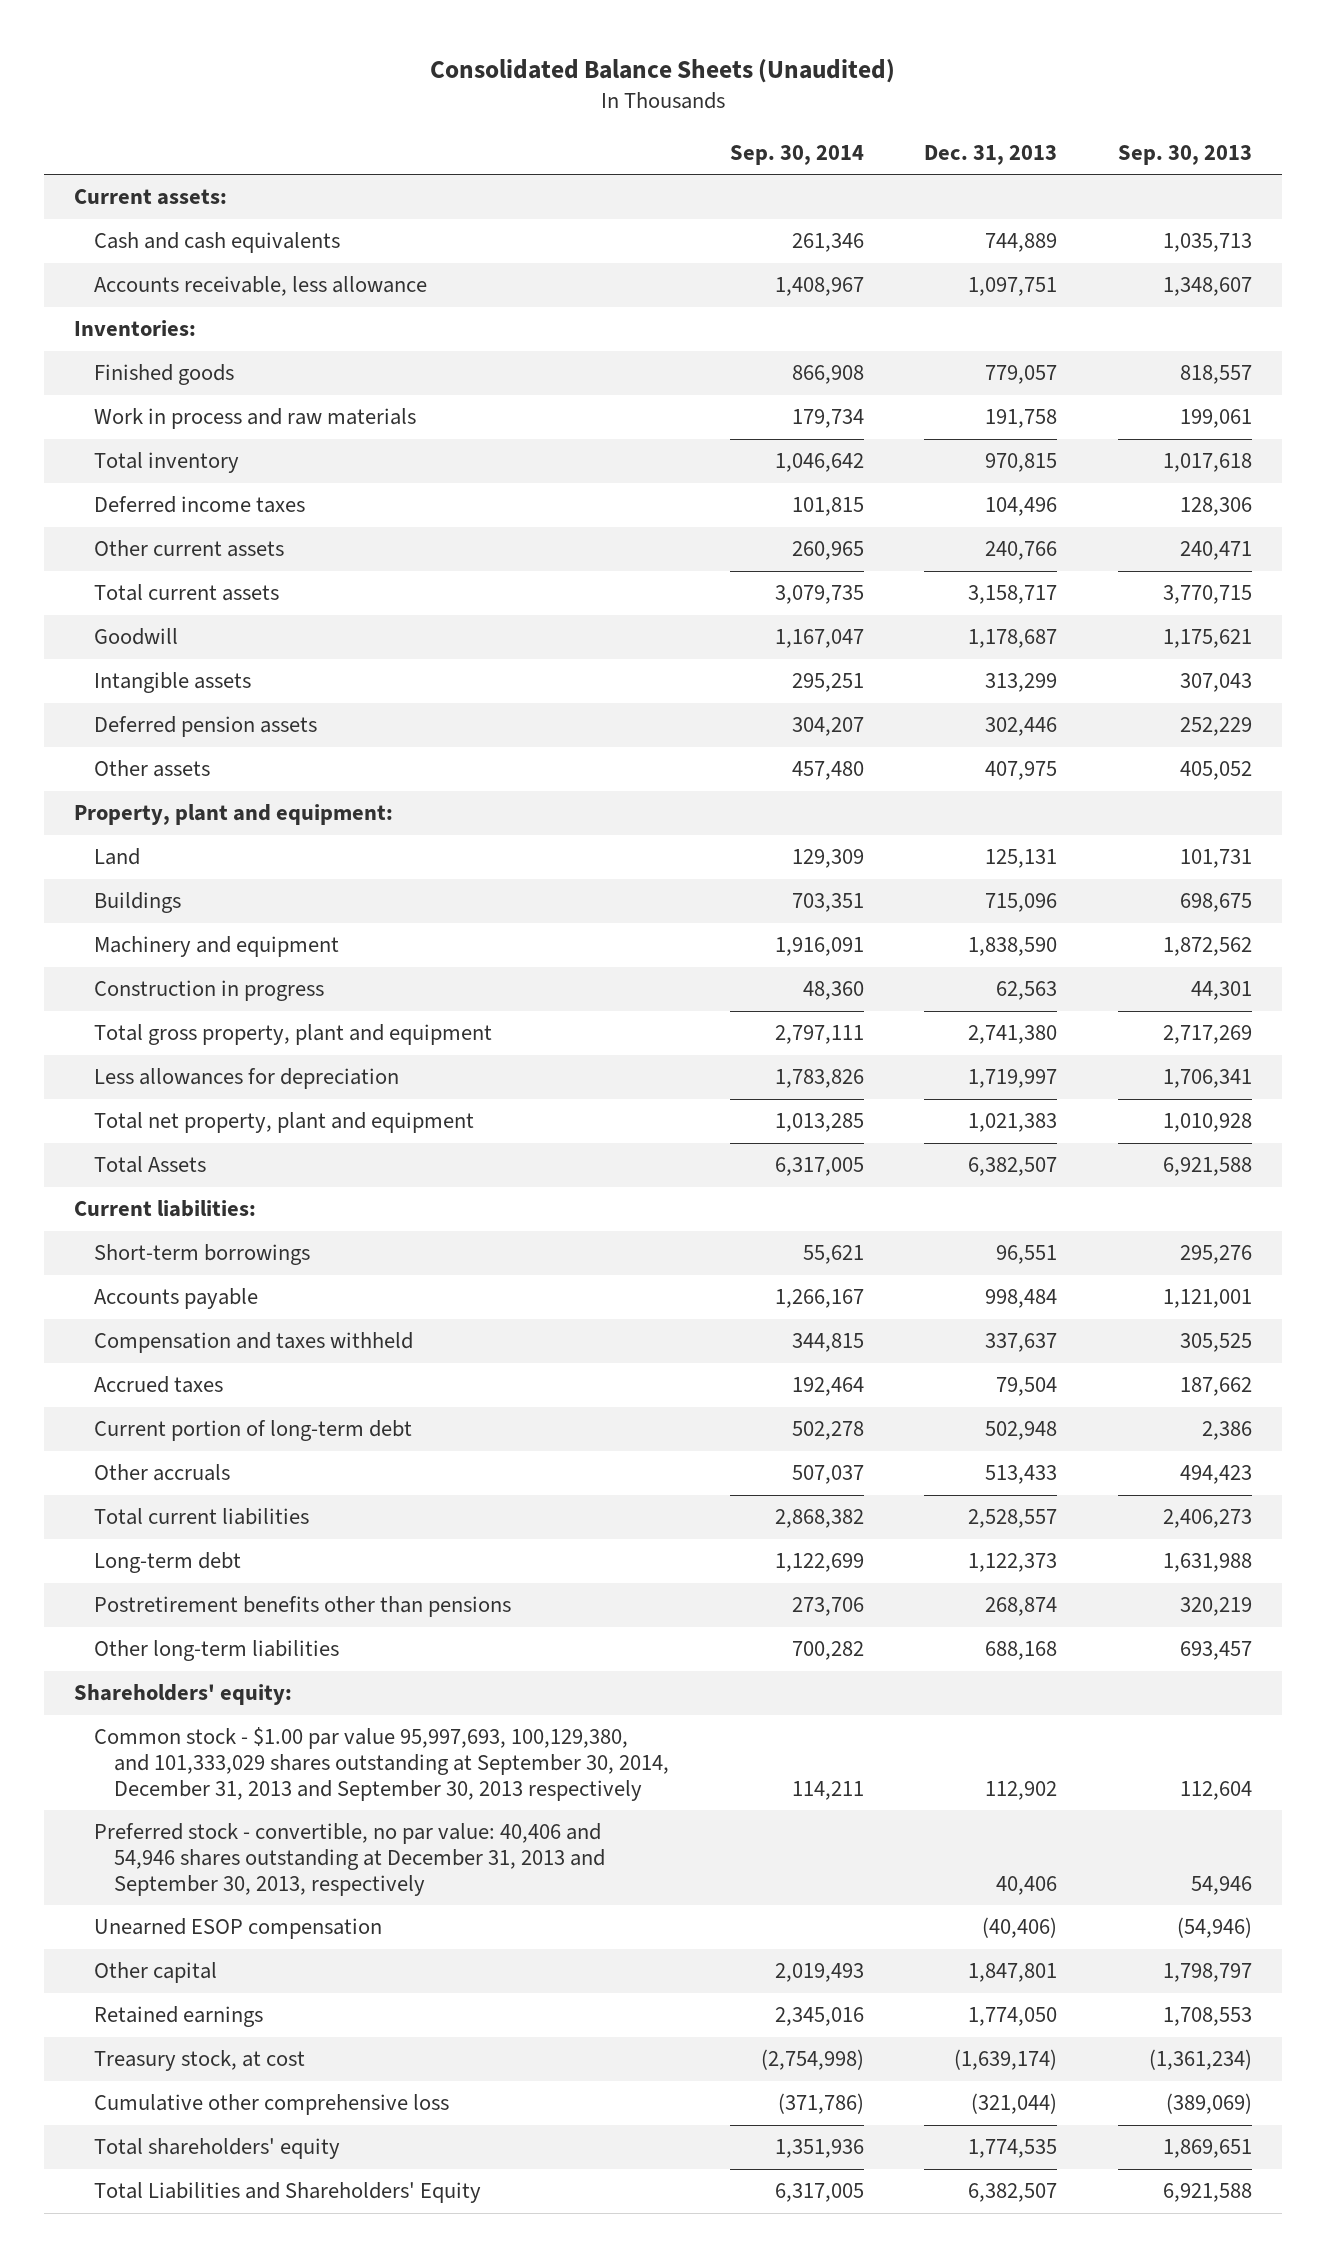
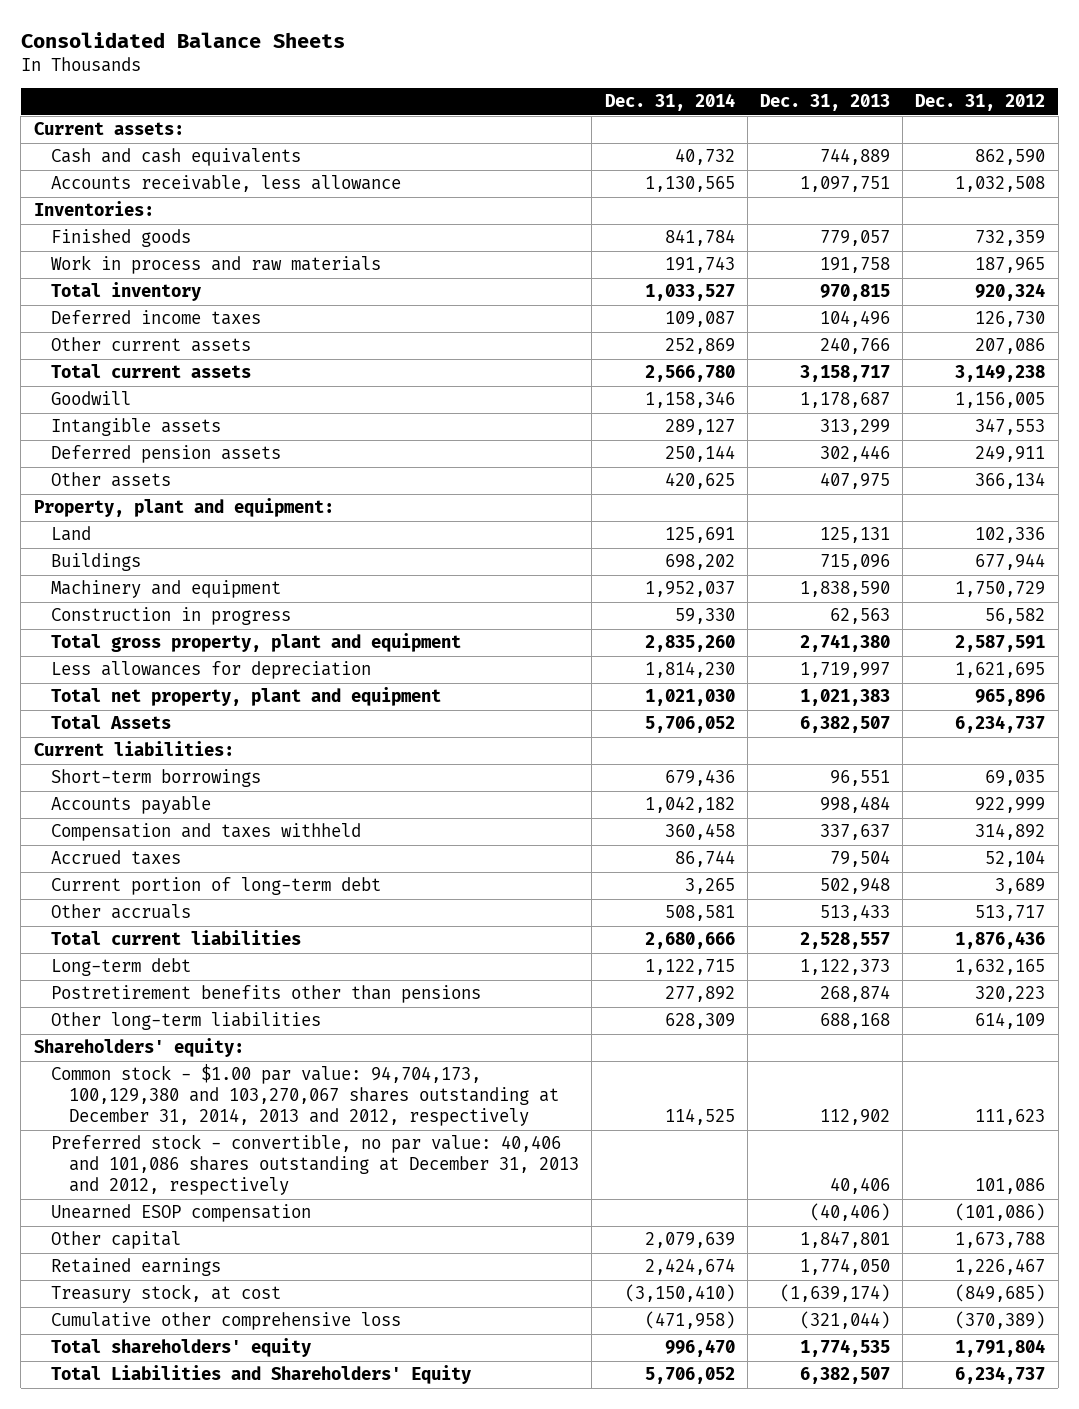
[429,59,895,84] Consolidated Balance Sheets (Unaudited) -> [20,31,345,48] Consolidated Balance Sheets
[729,145,864,166] Sep. 30, 2014 -> none
[1117,145,1252,166] Sep. 30, 2013 -> none
none -> [604,93,735,112] Dec. 31, 2014
none -> [915,94,1046,112] Dec. 31, 2012
[93,1727,669,1801] Common stock - $1.00 par value 95,997,693, 100,129,380, and 101,333,029 shares outstanding at September 30, 2014, December 31, 2013 and September 30, 2013 respectively -> [51,1064,560,1127] Common stock - $1.00 par value: 94,704,173, 100,129,380 and 103,270,067 shares outstanding at December 31, 2014, 2013 and 2012, respectively
[93,1823,605,1896] Preferred stock - convertible, no par value: 40,406 and 54,946 shares outstanding at December 31, 2013 and September 30, 2013, respectively -> [51,1134,580,1196] Preferred stock - convertible, no par value: 40,406 and 101,086 shares outstanding at December 31, 2013 and 2012, respectively

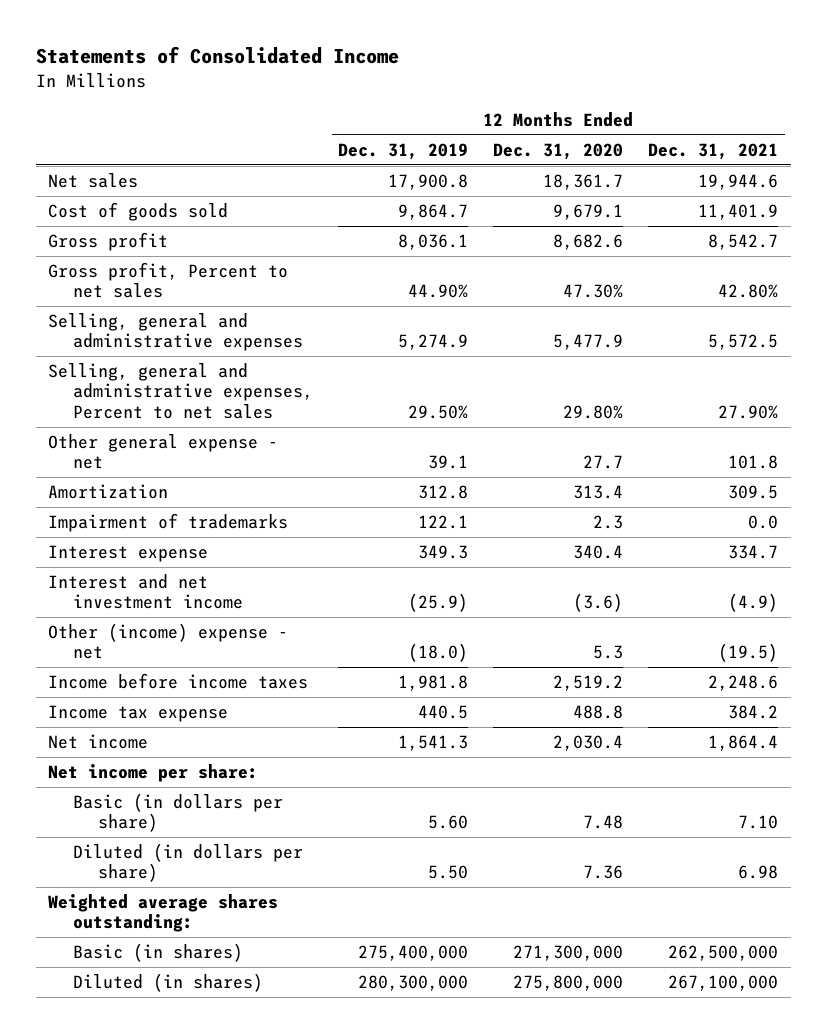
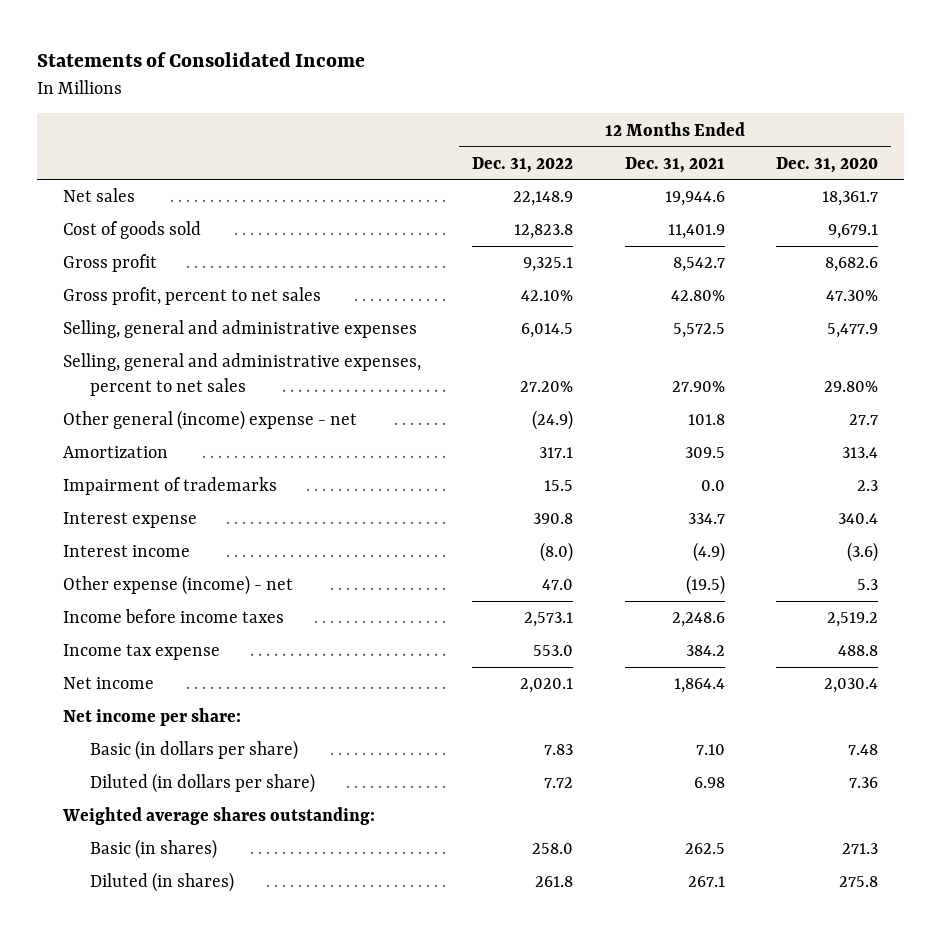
[338,142,469,160] Dec. 31, 2019 -> none
none -> [472,156,574,173] Dec. 31, 2022
[48,262,289,299] Gross profit, Percent to net sales -> [62,287,321,306] Gross profit, percent to net sales
[48,363,314,419] Selling, general and administrative expenses, Percent to net sales -> [62,353,421,396] Selling, general and administrative expenses, percent to net sales
[48,434,279,470] Other general expense - net -> [62,410,357,431] Other general (income) expense - net
[48,574,244,610] Interest and net investment income -> [62,545,190,558] Interest income
[48,623,289,660] Other (income) expense - net -> [62,575,293,596] Other expense (income) - net
[513,945,624,962] 271,300,000 -> [842,843,879,855] 271.3
[668,945,779,962] 262,500,000 -> [684,843,725,855] 262.5
[513,975,624,992] 275,800,000 -> [839,876,879,888] 275.8
[668,975,779,992] 267,100,000 -> [687,876,725,888] 267.1

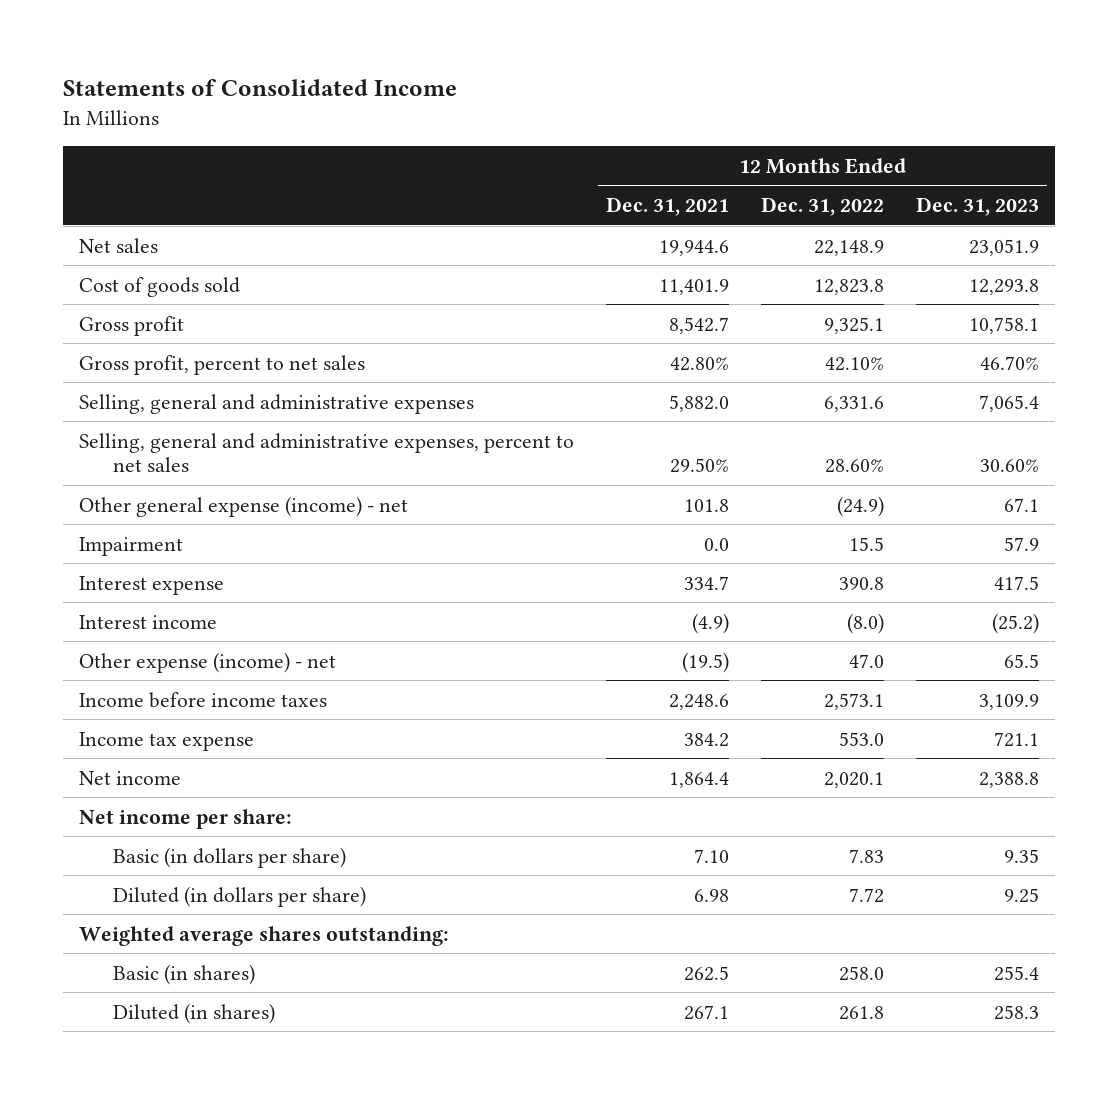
[776,156,879,173] Dec. 31, 2020 -> none
none -> [916,196,1040,216] Dec. 31, 2023
[62,446,168,459] Amortization -> none
[521,323,574,339] 6,014.5 -> [824,395,885,412] 6,331.6
[672,323,725,339] 5,572.5 -> [669,394,730,412] 5,882.0
[520,380,574,392] 27.20% -> [825,459,885,474] 28.60%
[671,380,725,392] 27.90% -> [670,458,730,474] 29.50%
[62,410,357,431] Other general (income) expense - net -> [79,495,409,517] Other general expense (income) - net
[62,477,277,496] Impairment of trademarks -> [79,536,184,556] Impairment

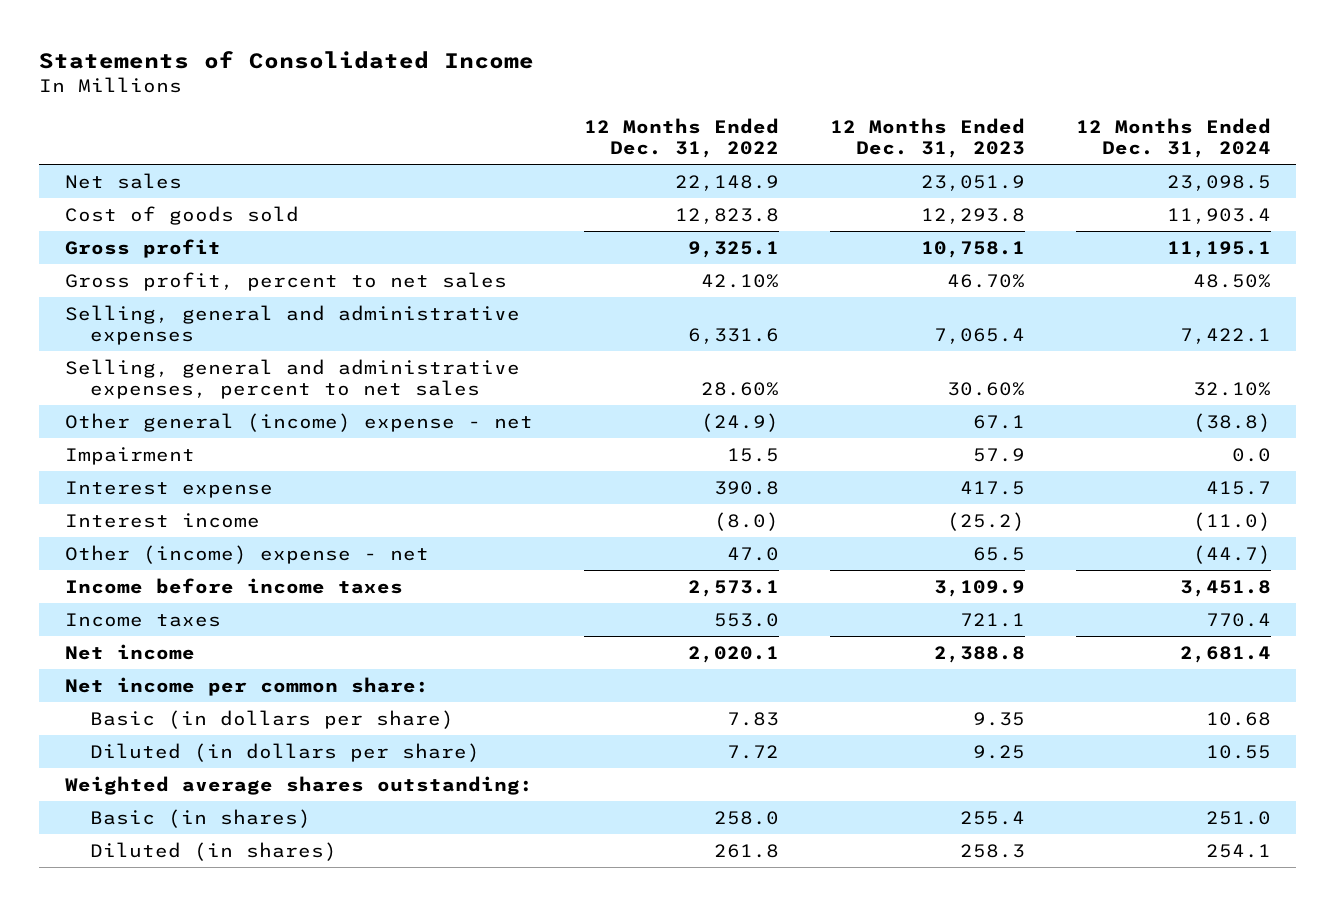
[606,196,730,216] Dec. 31, 2021 -> none
none -> [1075,118,1271,159] 12 Months Ended Dec. 31, 2024
[79,495,409,517] Other general expense (income) - net -> [64,412,533,432] Other general (income) expense - net
[79,651,337,673] Other expense (income) - net -> [64,544,429,564] Other (income) expense - net
[79,731,255,751] Income tax expense -> [64,612,221,627] Income taxes
[79,808,293,829] Net income per share: -> [64,676,429,696] Net income per common share:

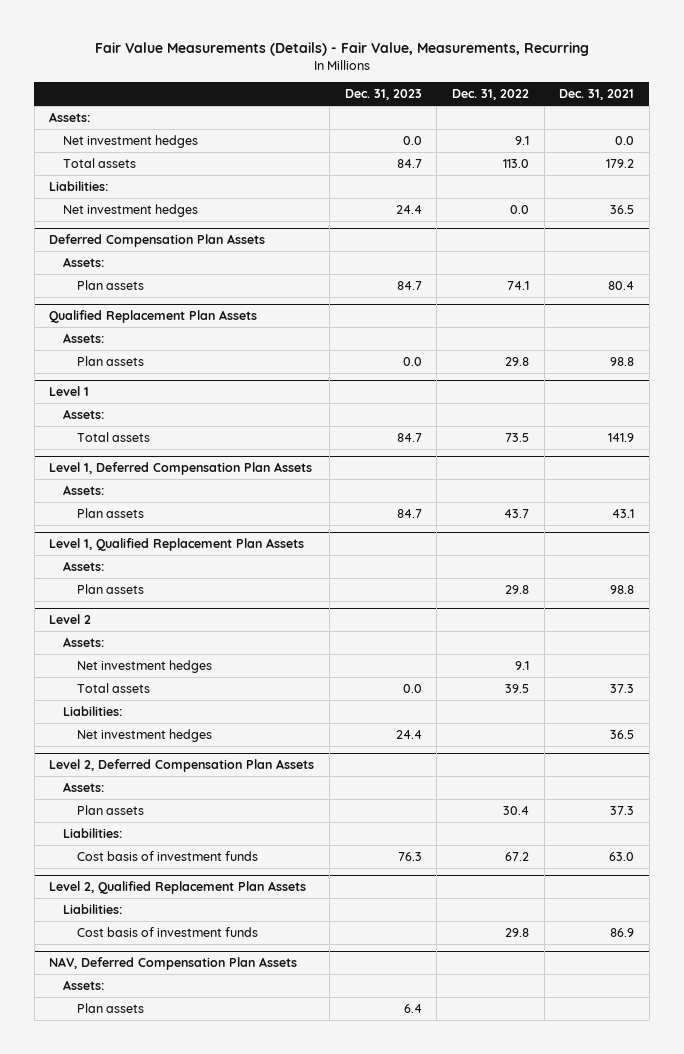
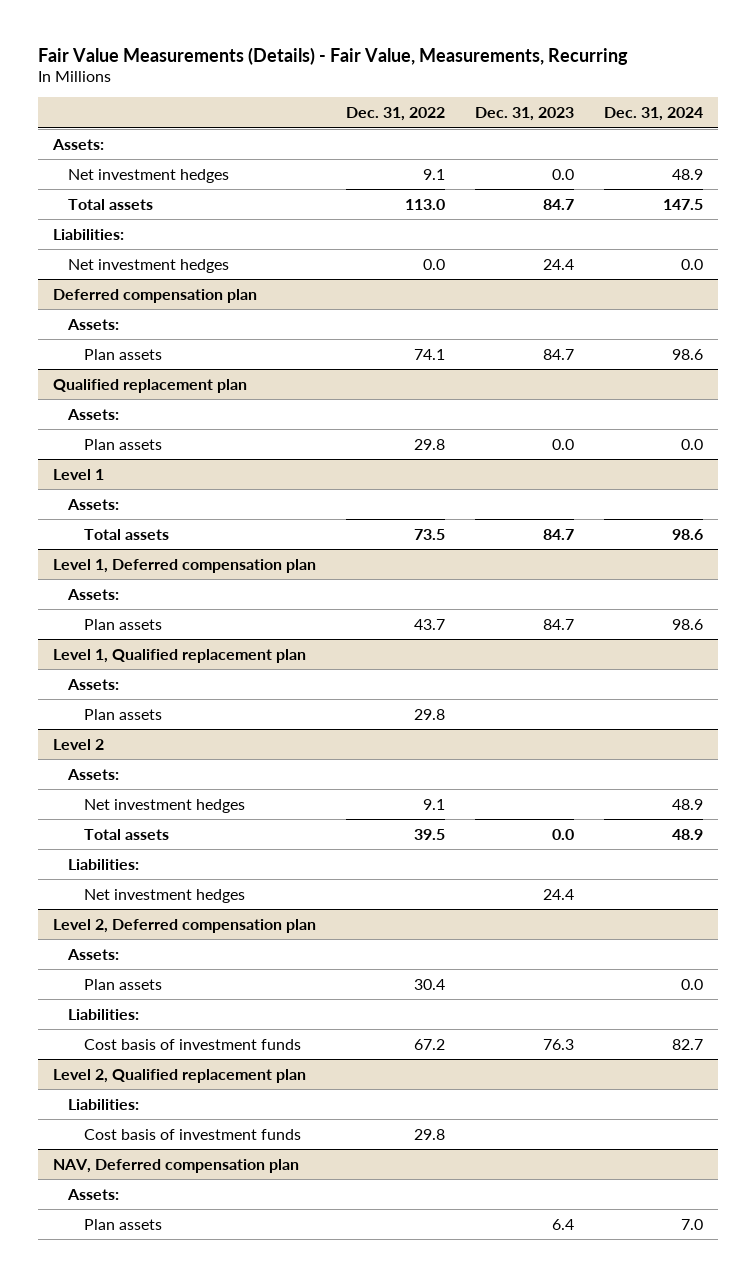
[559,89,635,101] Dec. 31, 2021 -> none
none -> [603,107,703,122] Dec. 31, 2024
[49,234,266,248] Deferred Compensation Plan Assets -> [52,288,257,303] Deferred compensation plan
[49,310,258,324] Qualified Replacement Plan Assets -> [52,378,247,393] Qualified replacement plan
[49,462,313,476] Level 1, Deferred Compensation Plan Assets -> [52,558,316,573] Level 1, Deferred compensation plan
[49,538,305,552] Level 1, Qualified Replacement Plan Assets -> [52,648,306,663] Level 1, Qualified replacement plan
[49,759,315,773] Level 2, Deferred Compensation Plan Assets -> [52,918,316,933] Level 2, Deferred compensation plan
[49,881,307,895] Level 2, Qualified Replacement Plan Assets -> [52,1068,306,1083] Level 2, Qualified replacement plan
[49,957,298,971] NAV, Deferred Compensation Plan Assets -> [52,1158,299,1173] NAV, Deferred compensation plan

